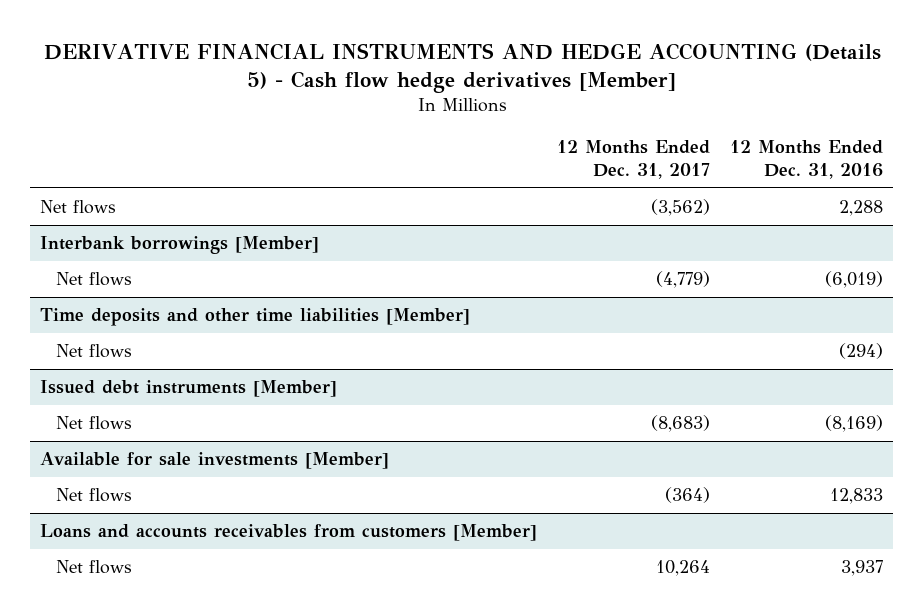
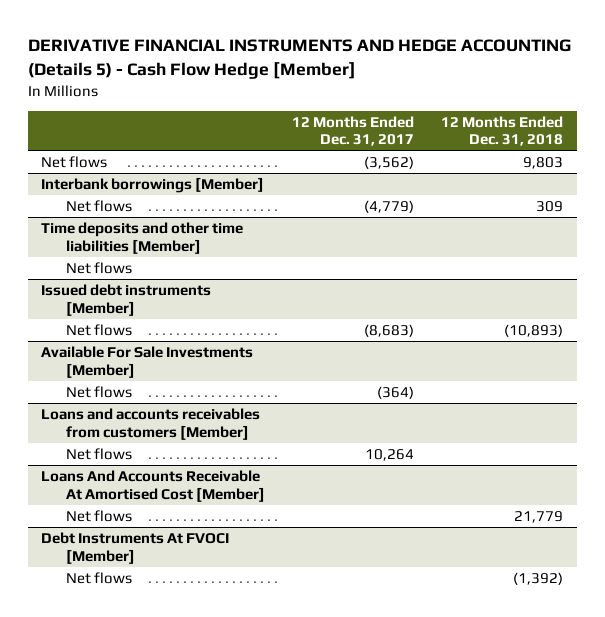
[43,42,881,93] DERIVATIVE FINANCIAL INSTRUMENTS AND HEDGE ACCOUNTING (Details 5) - Cash flow hedge derivatives [Member] -> [27,39,571,80] DERIVATIVE FINANCIAL INSTRUMENTS AND HEDGE ACCOUNTING (Details 5) - Cash Flow Hedge [Member]
[730,140,884,179] 12 Months Ended Dec. 31, 2016 -> none
none -> [441,115,564,147] 12 Months Ended Dec. 31, 2018
[40,452,390,470] Available for sale investments [Member] -> [41,345,254,378] Available For Sale Investments [Member]
none -> [41,469,265,502] Loans And Accounts Receivable At Amortised Cost [Member]
none -> [65,509,132,522] Net flows
none -> [41,531,230,564] Debt Instruments At FVOCI [Member]
none -> [65,571,132,584] Net flows

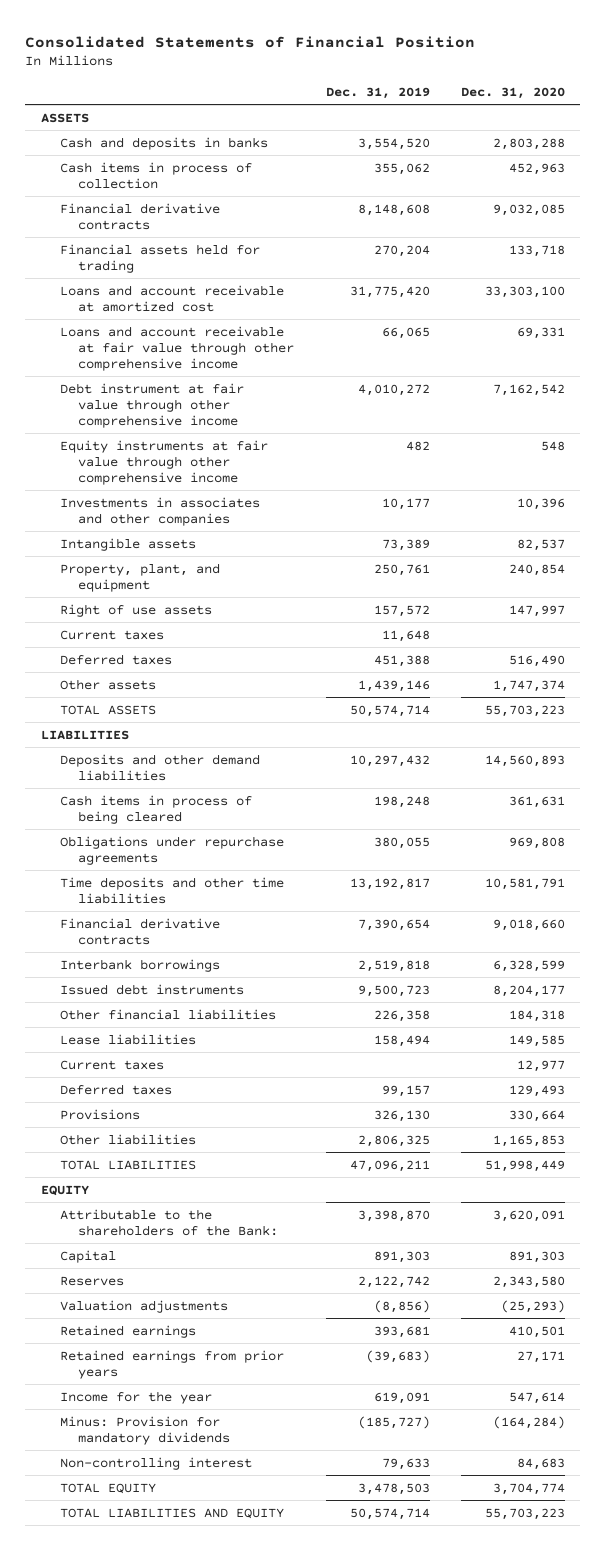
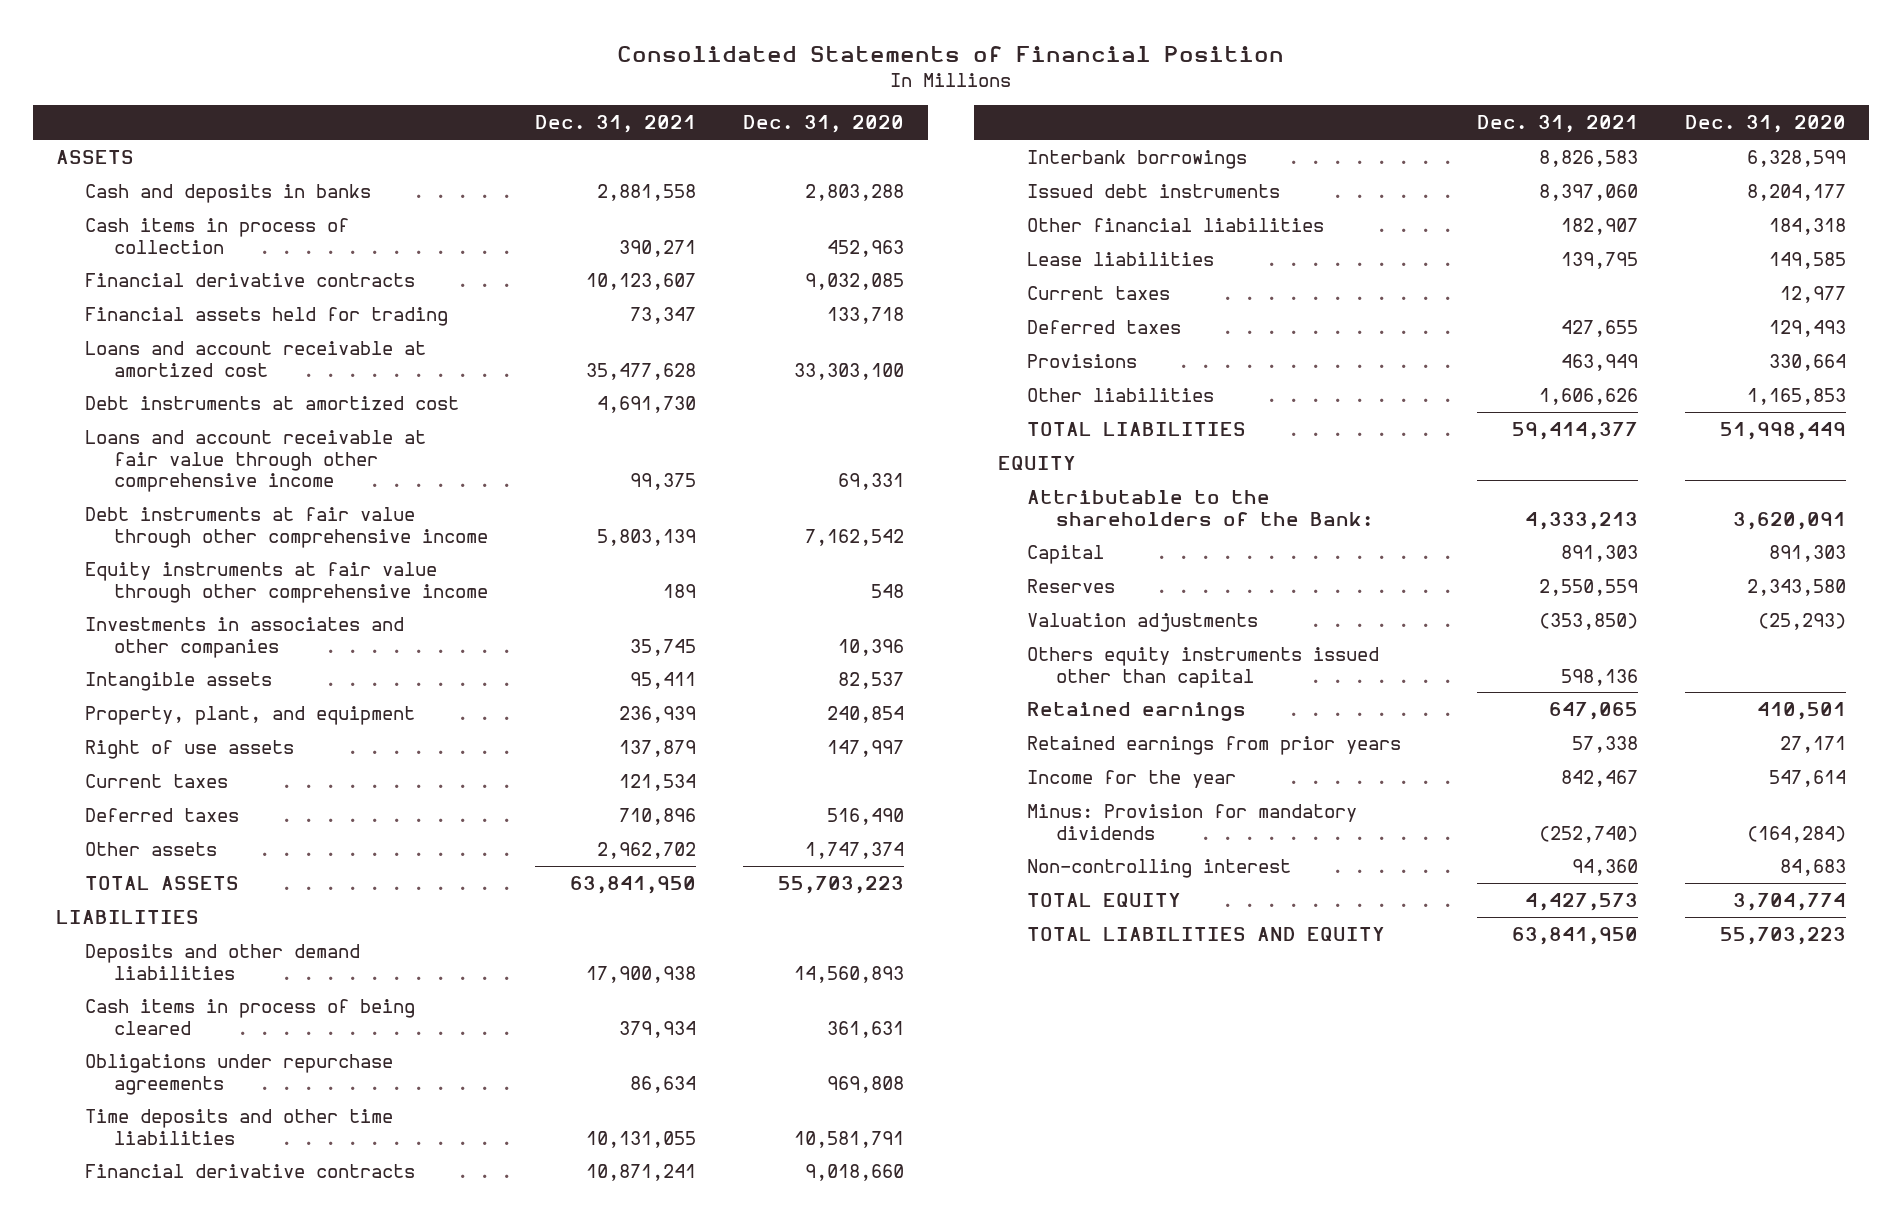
[325,86,430,99] Dec. 31, 2019 -> none
none -> [535,115,697,134] Dec. 31, 2021
none -> [85,395,460,410] Debt instruments at amortized cost
[59,382,244,428] Debt instrument at fair value through other comprehensive income -> [85,506,489,548] Debt instruments at fair value through other comprehensive income
none -> [1026,646,1379,688] Others equity instruments issued other than capital

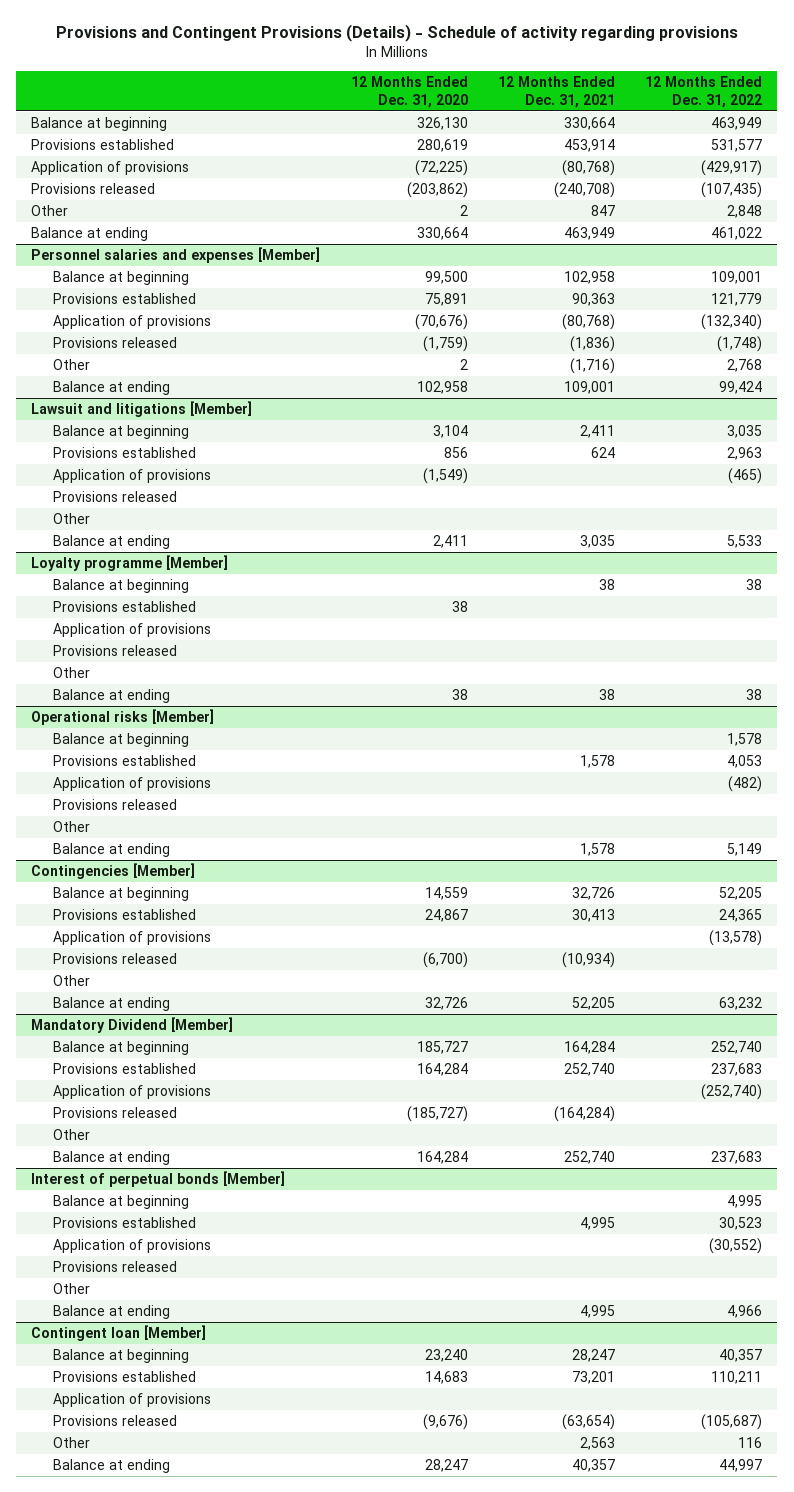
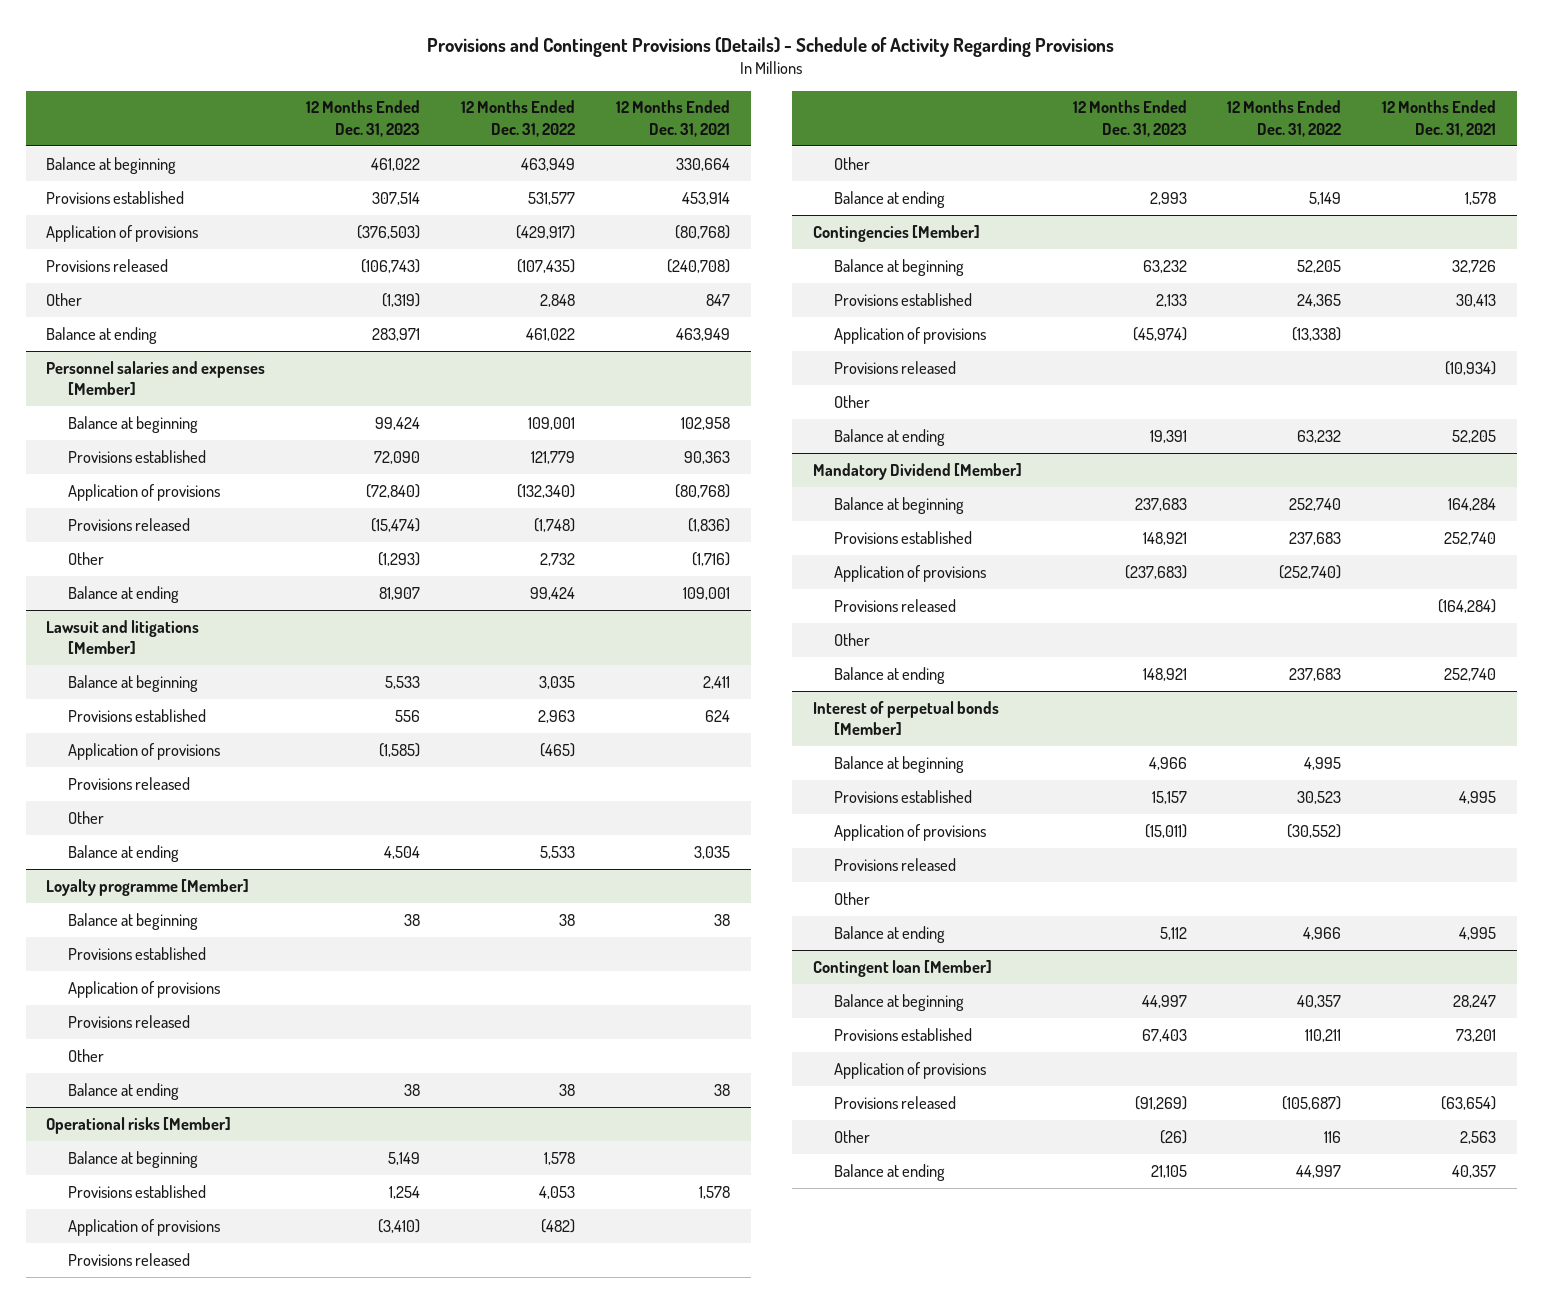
[55,23,738,42] Provisions and Contingent Provisions (Details) - Schedule of activity regarding provisions -> [427,36,1115,57] Provisions and Contingent Provisions (Details) - Schedule of Activity Regarding Provisions
[350,75,468,108] 12 Months Ended Dec. 31, 2020 -> none
none -> [306,100,421,137] 12 Months Ended Dec. 31, 2023
[727,359,763,373] 2,768 -> [540,552,576,566] 2,732
[709,930,763,947] (13,578) -> [1292,326,1342,341] (13,338)

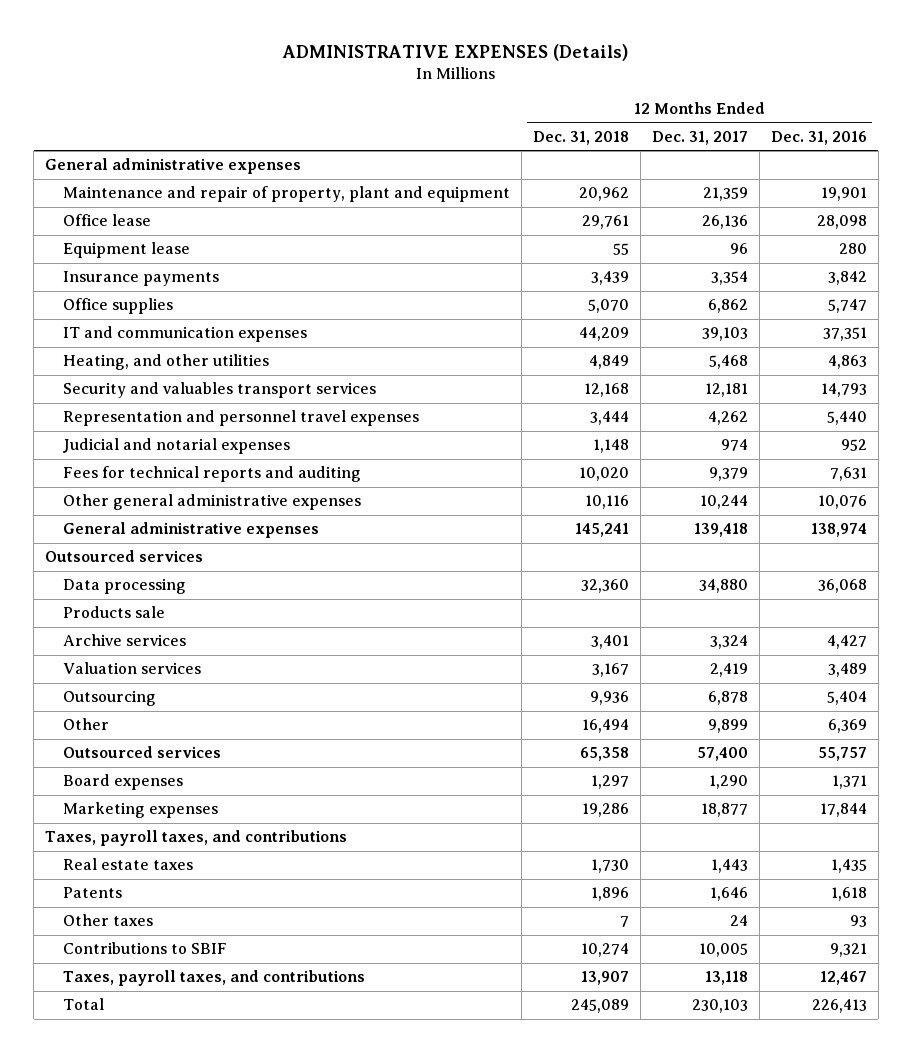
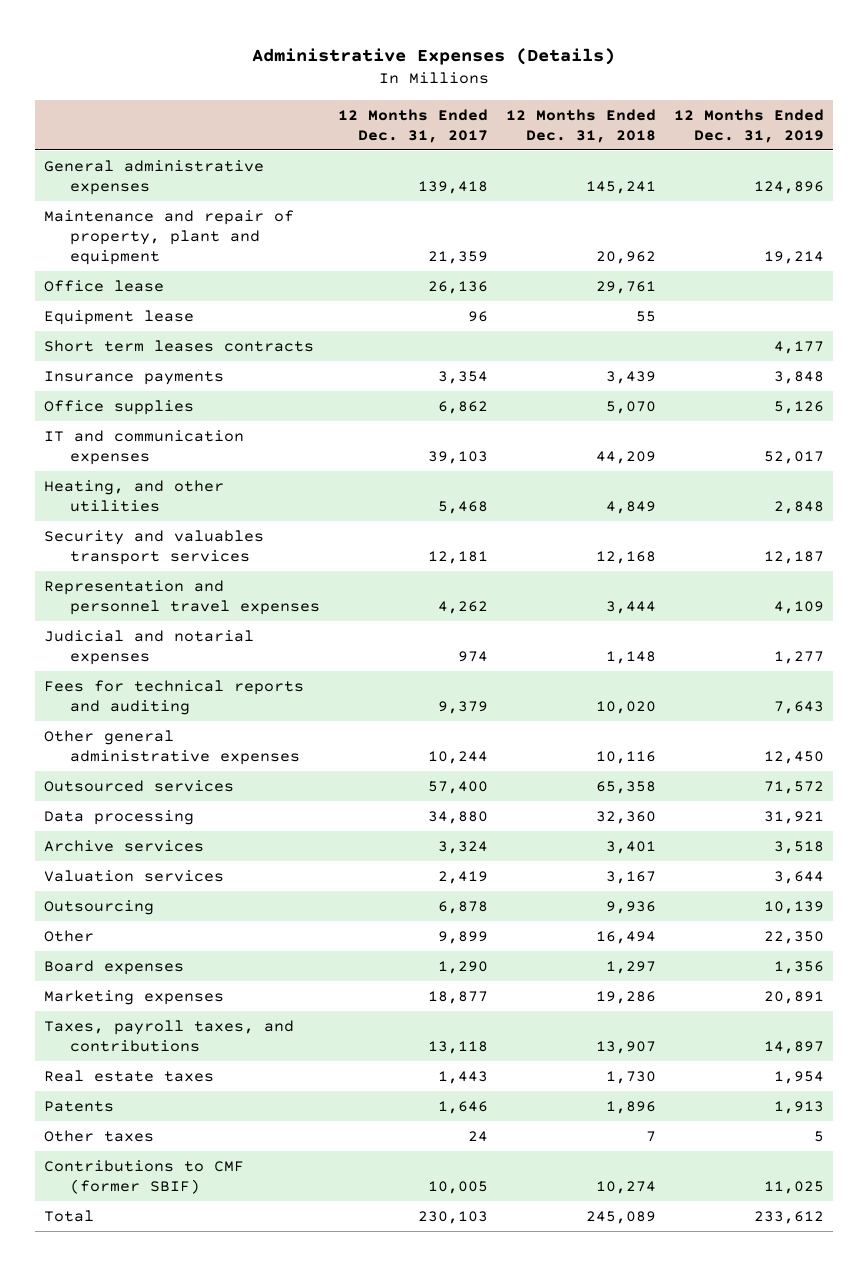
[281,44,628,62] ADMINISTRATIVE EXPENSES (Details) -> [251,47,615,65] Administrative Expenses (Details)
[770,130,867,145] Dec. 31, 2016 -> none
none -> [673,108,824,143] 12 Months Ended Dec. 31, 2019
[45,158,302,175] General administrative expenses -> none
[63,522,320,539] General administrative expenses -> [43,160,264,195] General administrative expenses
none -> [43,340,314,353] Short term leases contracts
[45,550,204,563] Outsourced services -> none
[63,746,222,759] Outsourced services -> [43,780,234,793] Outsourced services
[63,606,166,619] Products sale -> none
[45,830,348,847] Taxes, payroll taxes, and contributions -> none
[63,970,366,987] Taxes, payroll taxes, and contributions -> [43,1020,294,1052] Taxes, payroll taxes, and contributions
[63,942,228,955] Contributions to SBIF -> [43,1160,244,1194] Contributions to CMF (former SBIF)

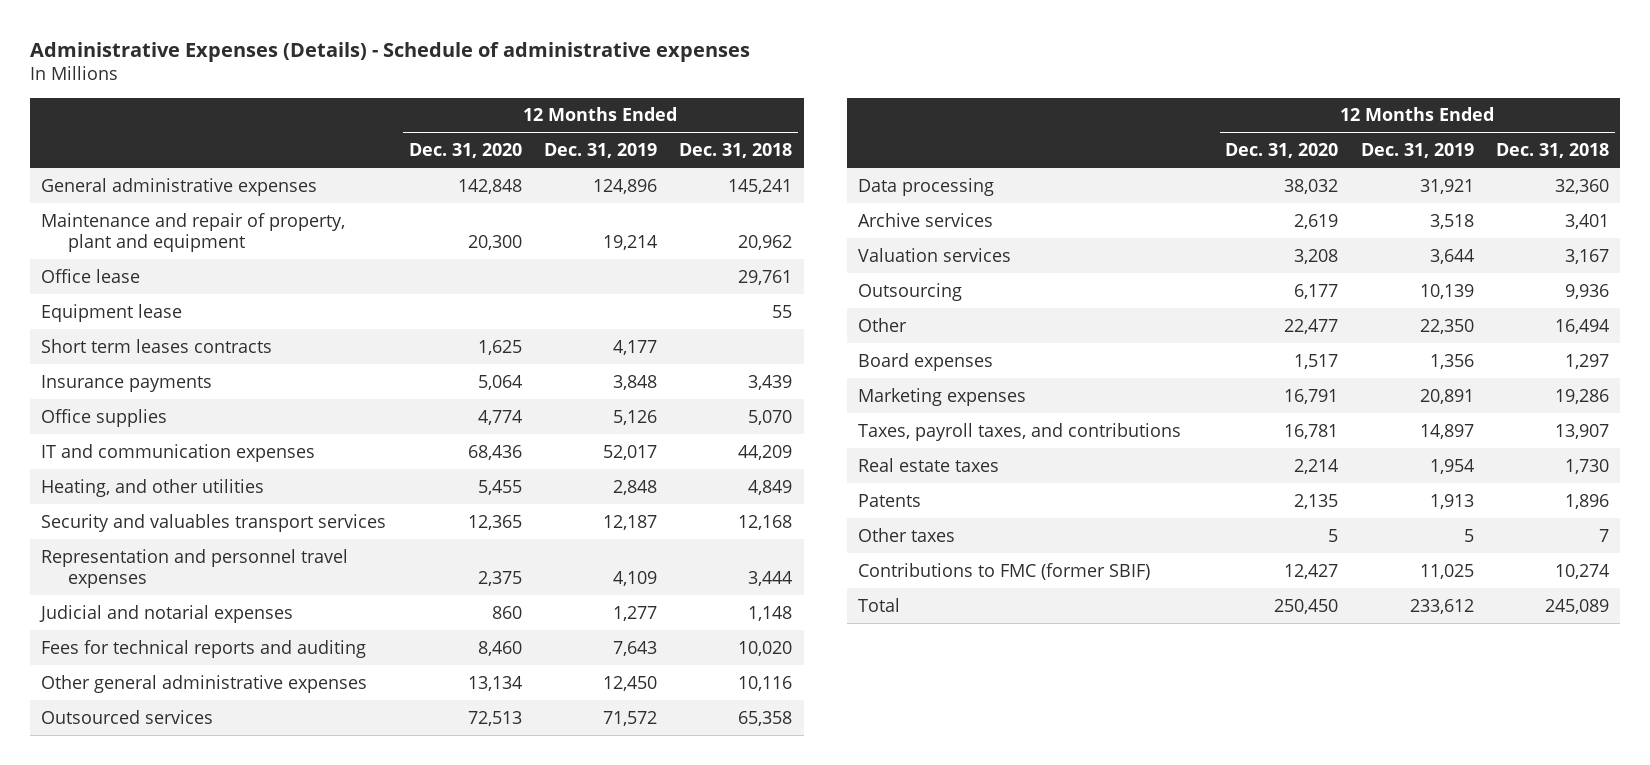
[251,47,615,65] Administrative Expenses (Details) -> [30,42,751,63] Administrative Expenses (Details) - Schedule of administrative expenses
[337,108,488,143] 12 Months Ended Dec. 31, 2017 -> none
none -> [408,143,522,159] Dec. 31, 2020
[43,1160,244,1194] Contributions to CMF (former SBIF) -> [858,562,1151,580] Contributions to FMC (former SBIF)

